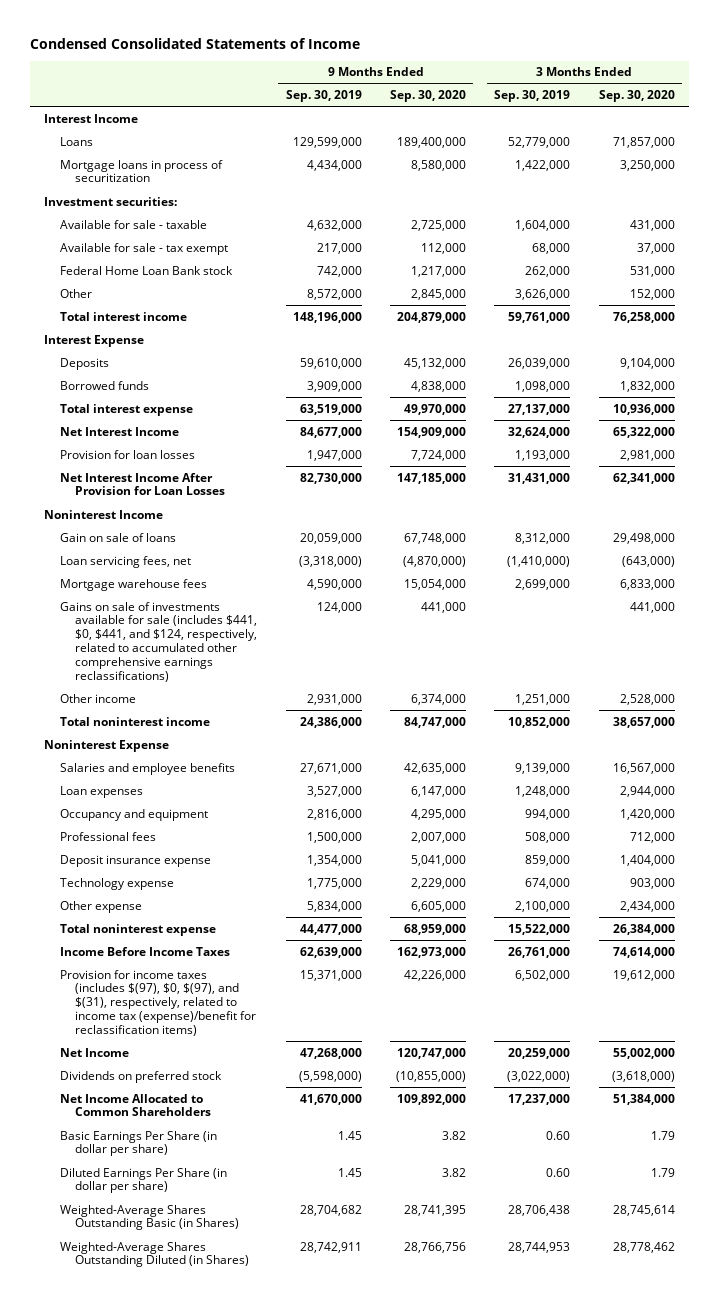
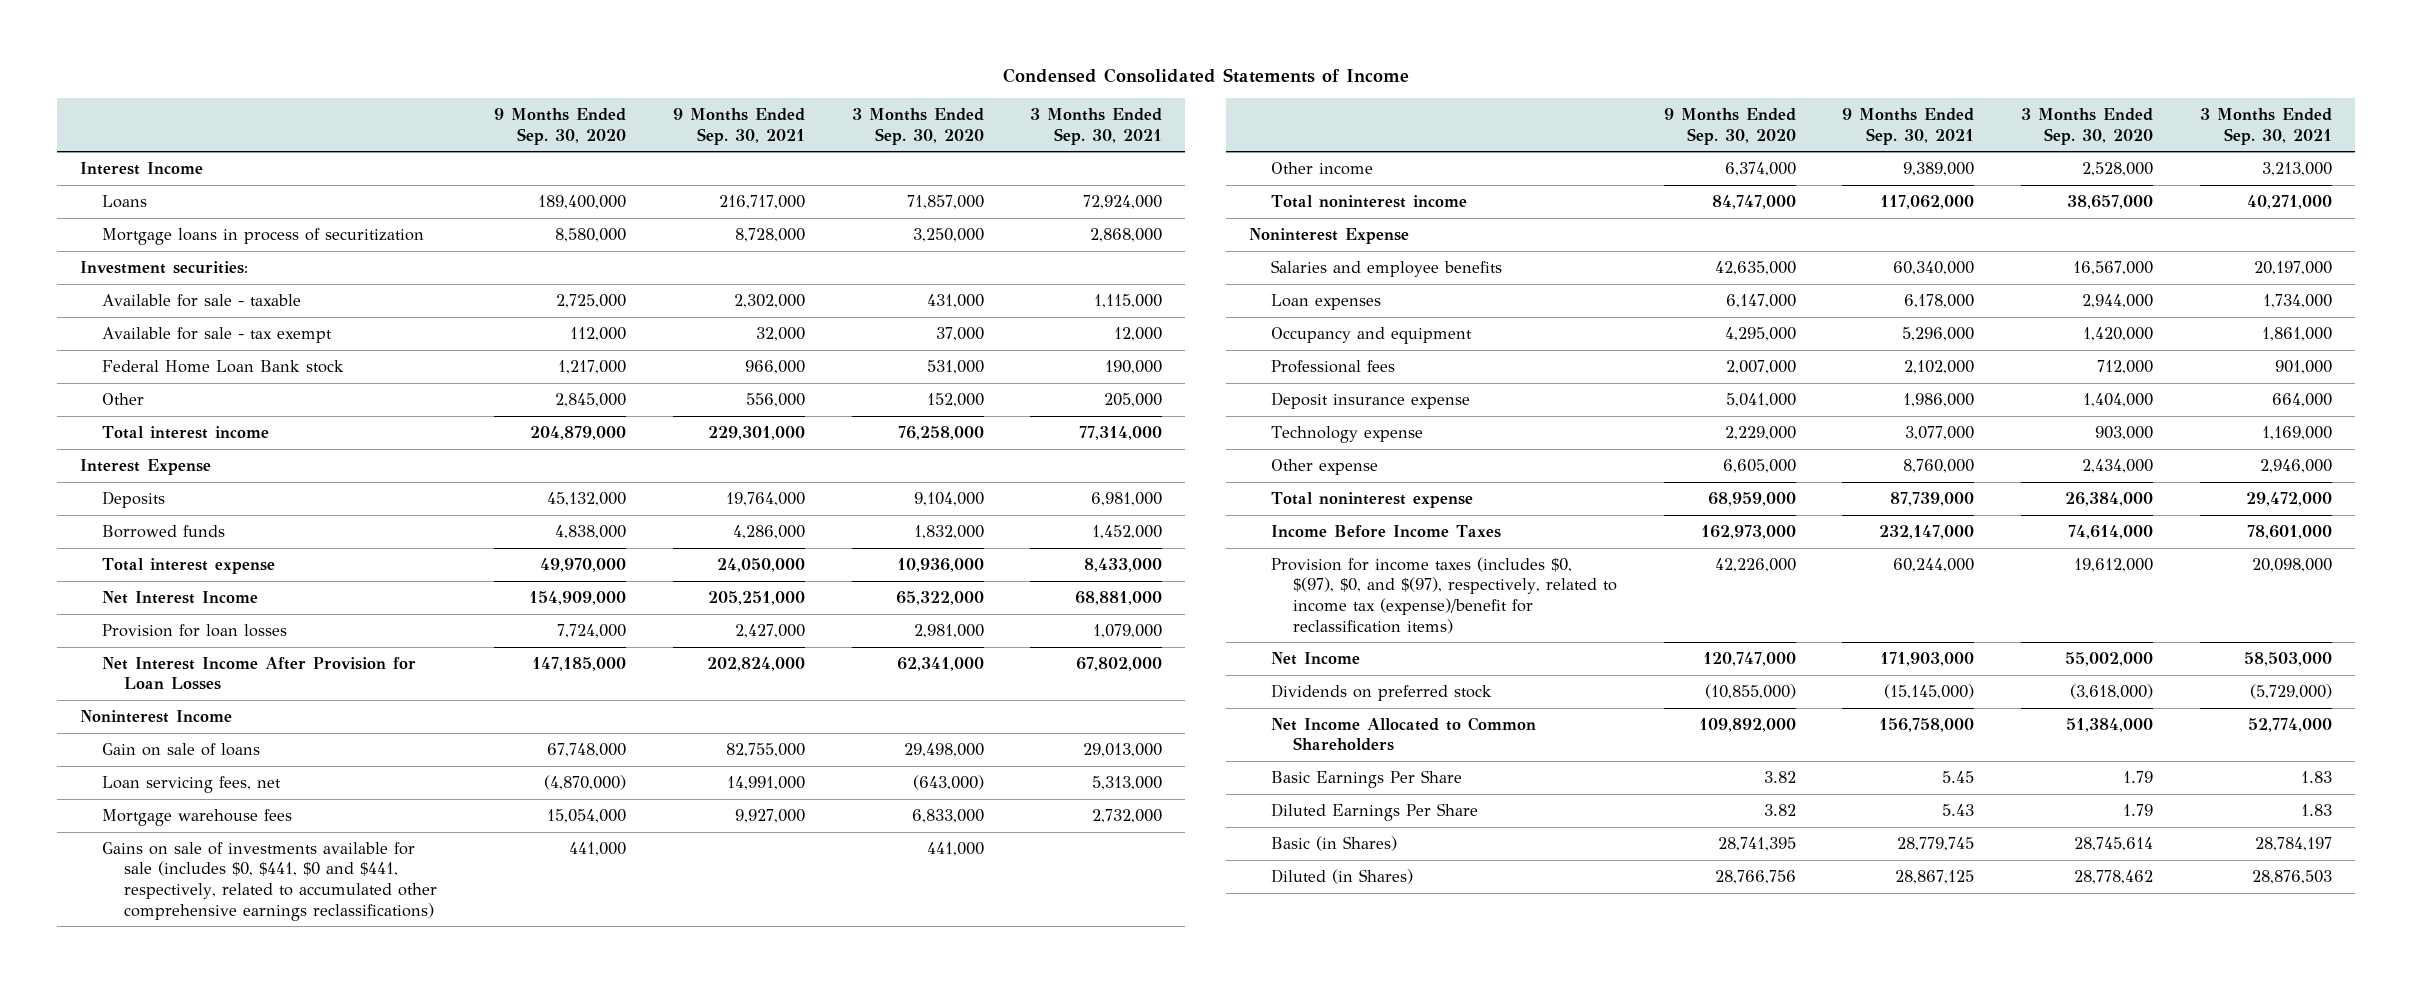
[285,90,362,103] Sep. 30, 2019 -> none
[494,90,571,103] Sep. 30, 2019 -> none
none -> [672,108,805,145] 9 Months Ended Sep. 30, 2021
none -> [1030,108,1163,145] 3 Months Ended Sep. 30, 2021
[59,601,258,682] Gains on sale of investments available for sale (includes $441, $0, $441, and $124, respectively, related to accumulated other comprehensive earnings reclassifications) -> [101,841,437,921] Gains on sale of investments available for sale (includes $0, $441, $0 and $441, respectively, related to accumulated other comprehensive earnings reclassifications)
[59,969,257,1037] Provision for income taxes (includes $(97), $0, $(97), and $(31), respectively, related to income tax (expense)/benefit for reclassification items) -> [1271,556,1618,634] Provision for income taxes (includes $0, $(97), $0, and $(97), respectively, related to income tax (expense)/benefit for reclassification items)
[59,1130,217,1157] Basic Earnings Per Share (in dollar per share) -> [1271,769,1463,788] Basic Earnings Per Share
[59,1167,227,1194] Diluted Earnings Per Share (in dollar per share) -> [1271,802,1479,821] Diluted Earnings Per Share
[59,1204,240,1231] Weighted-Average Shares Outstanding Basic (in Shares) -> [1271,835,1398,851] Basic (in Shares)
[59,1241,250,1268] Weighted-Average Shares Outstanding Diluted (in Shares) -> [1271,868,1414,884] Diluted (in Shares)

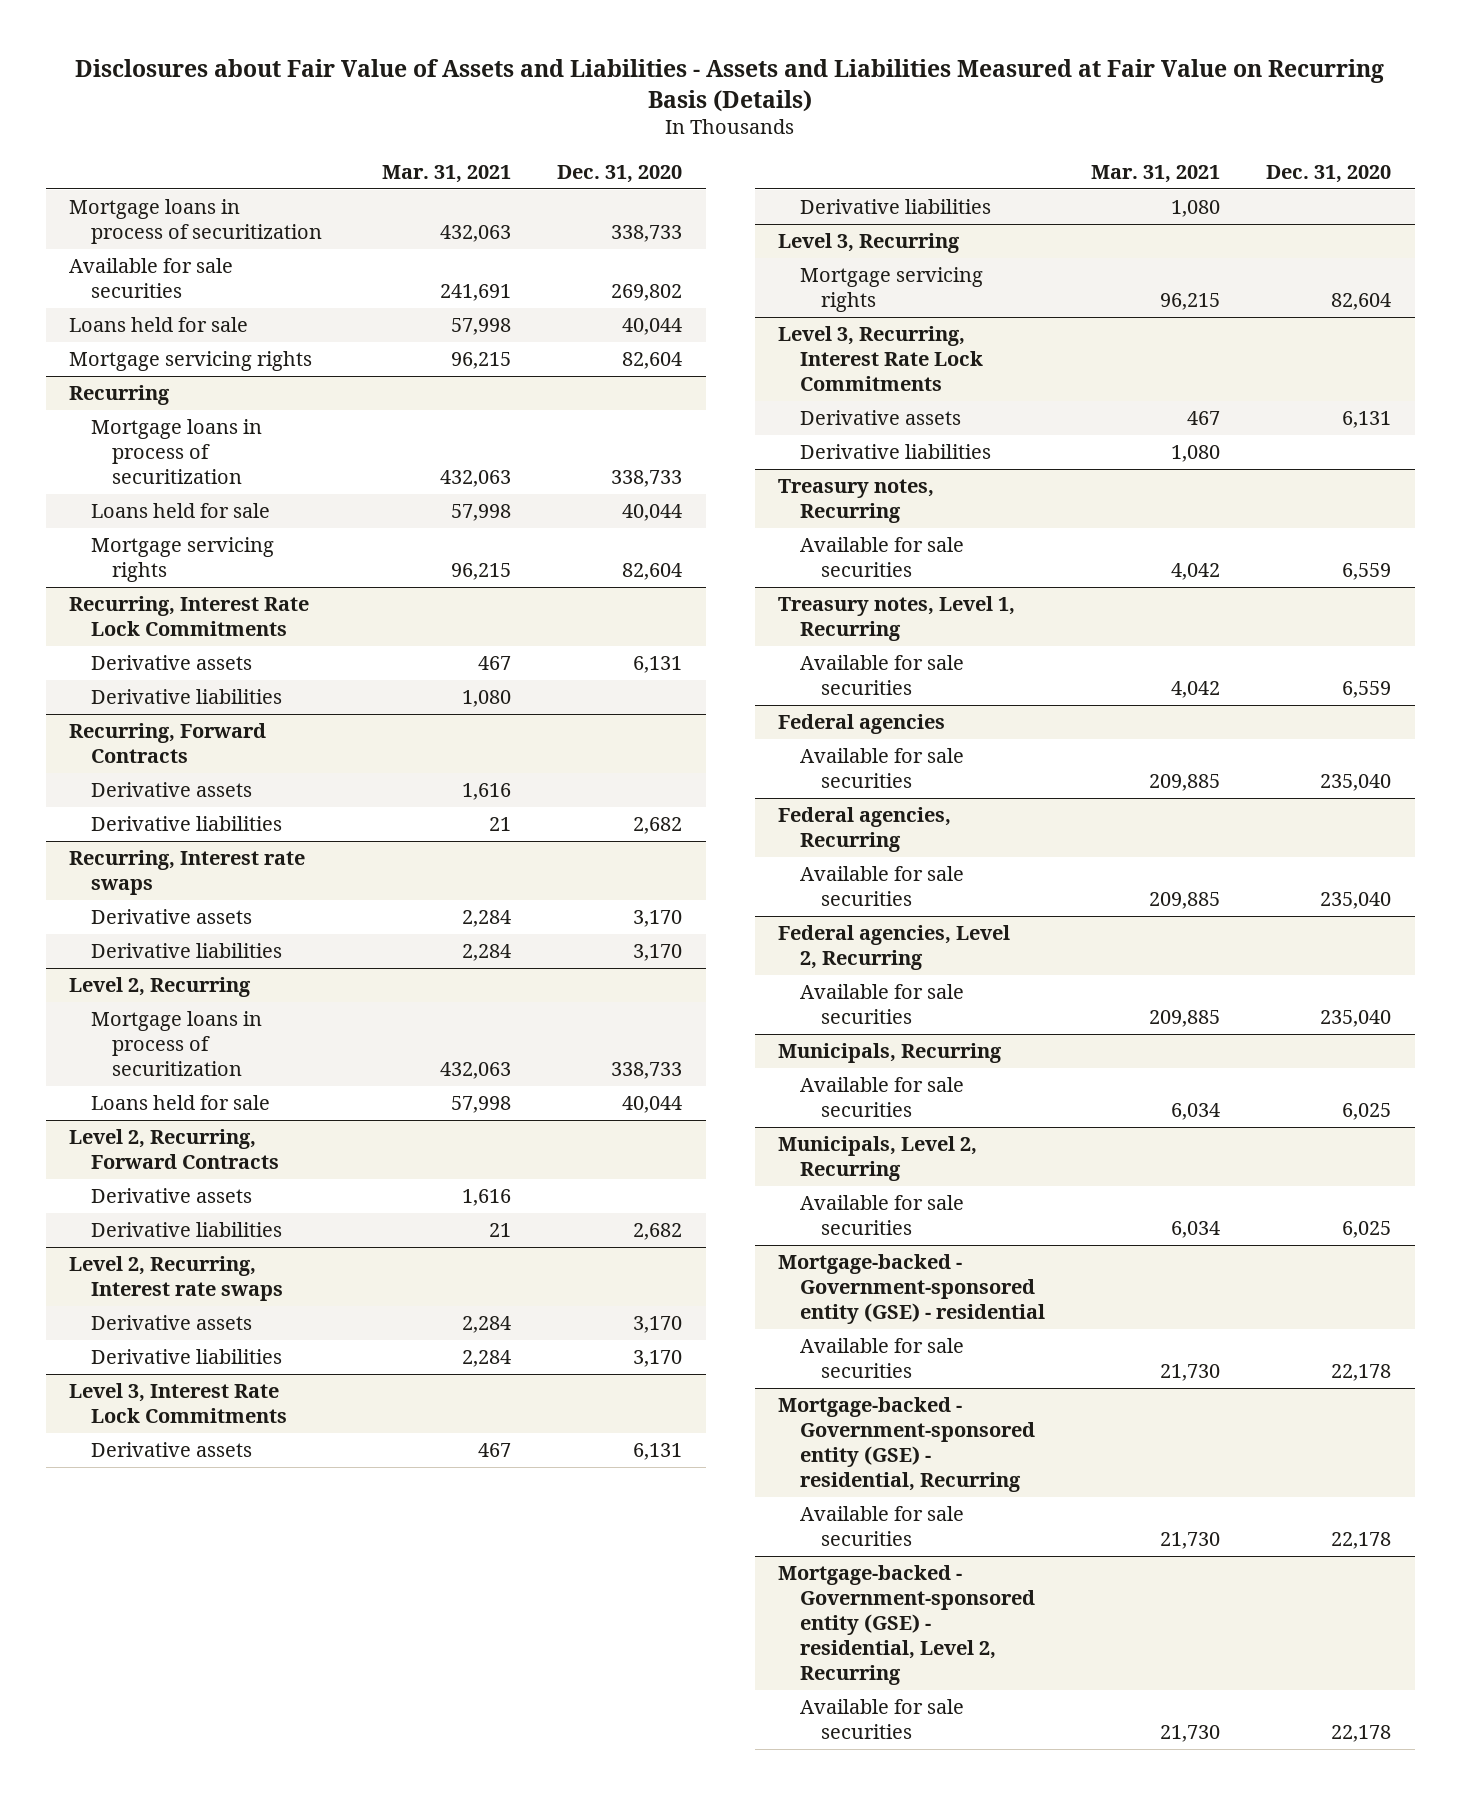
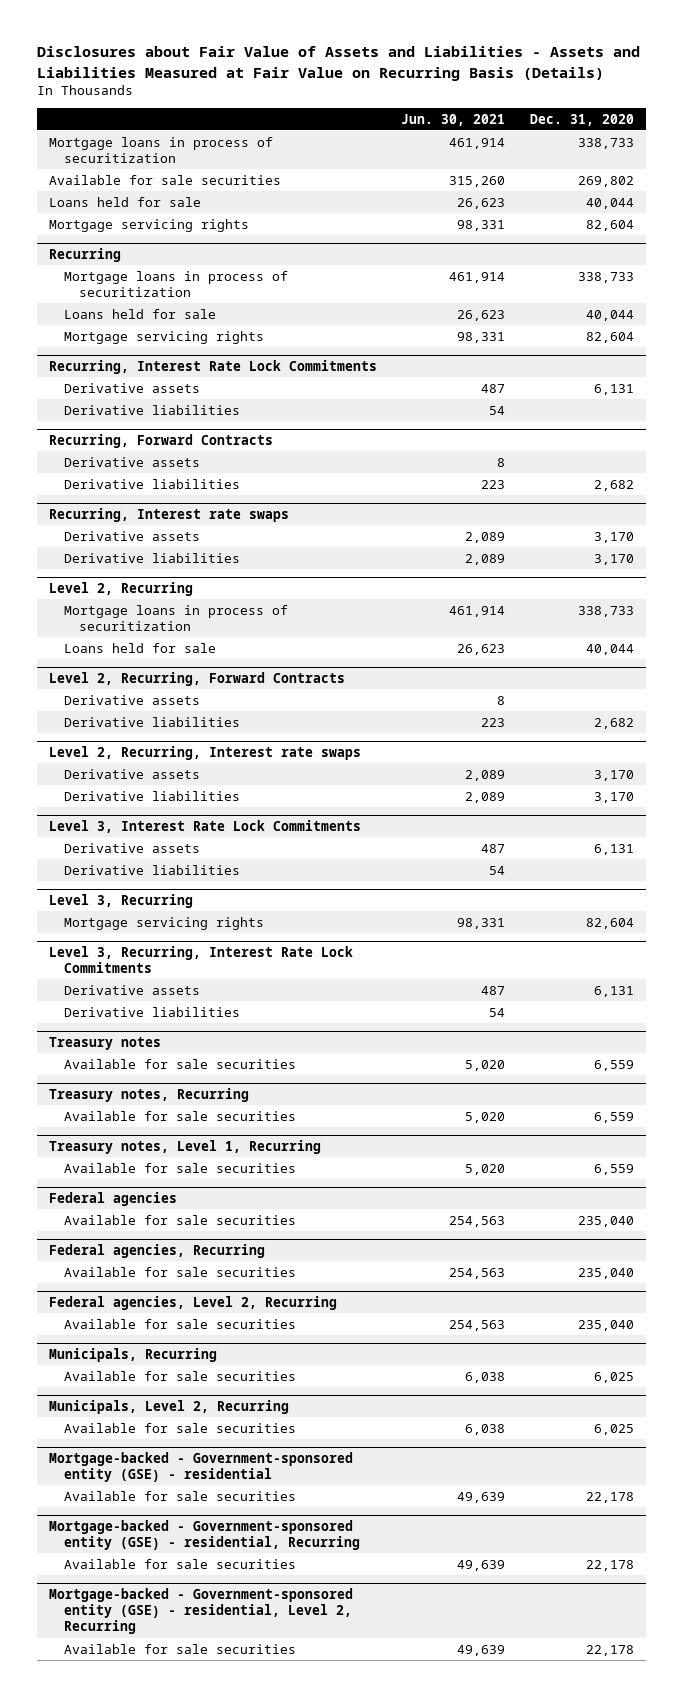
[382,164,512,183] Mar. 31, 2021 -> none
none -> [401,113,506,126] Jun. 30, 2021
none -> [49,1036,162,1050] Treasury notes
none -> [64,1058,297,1069] Available for sale securities

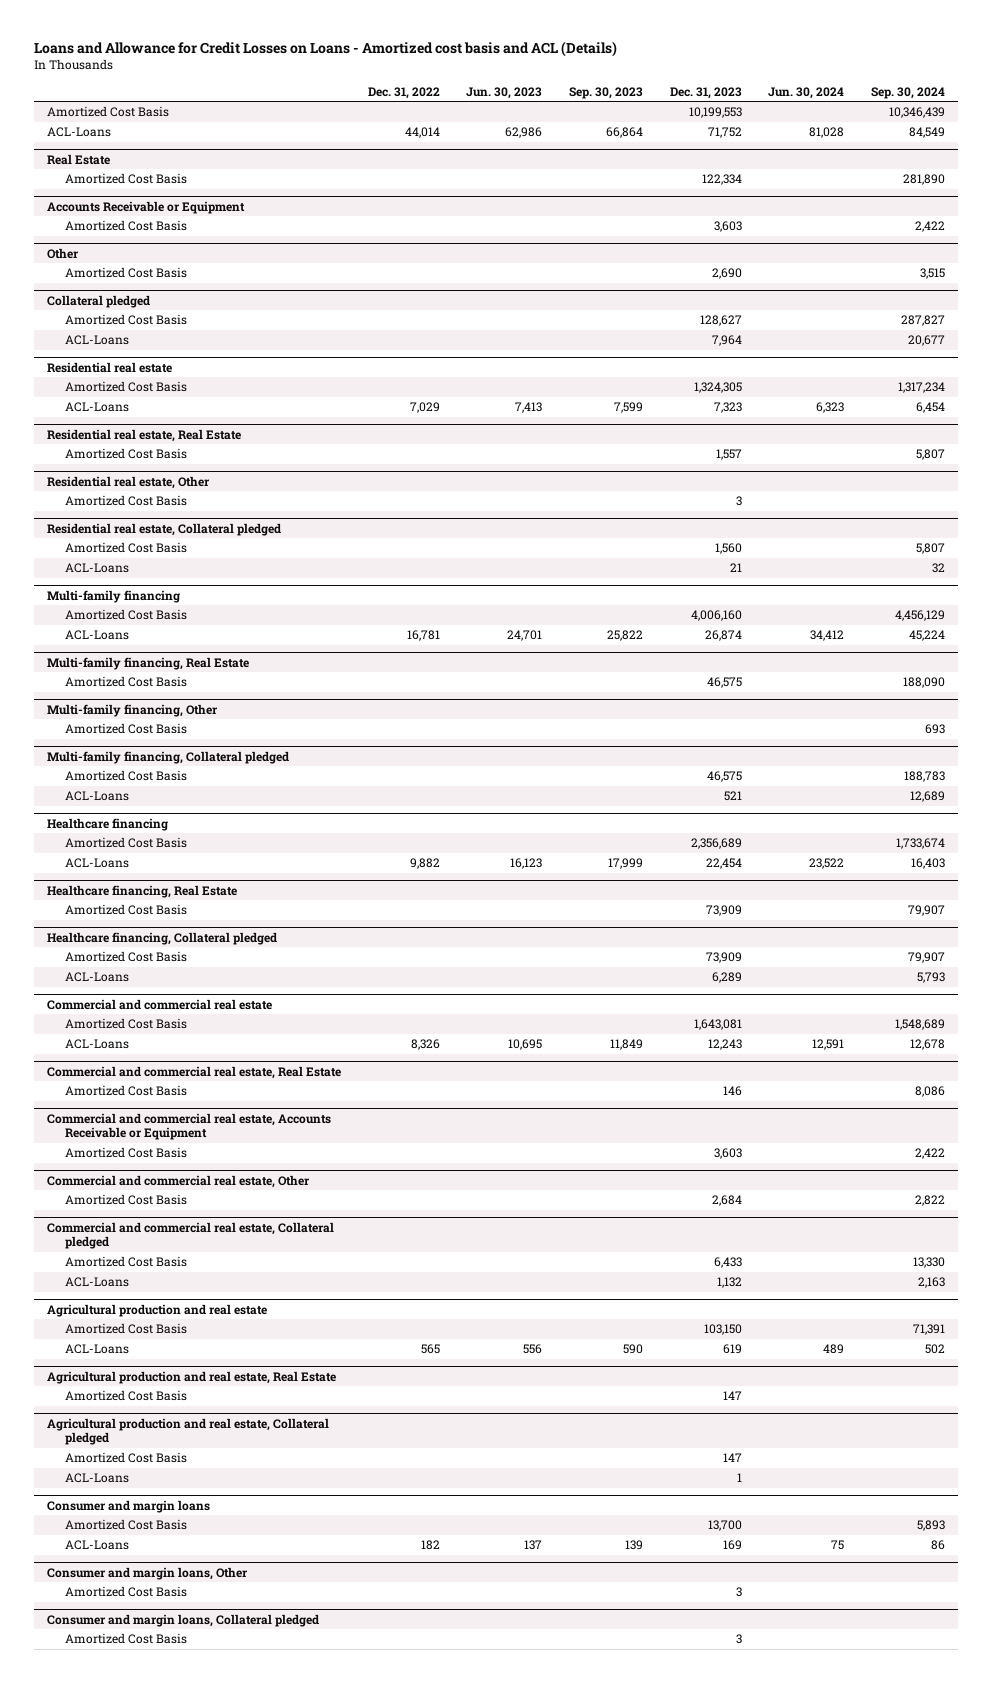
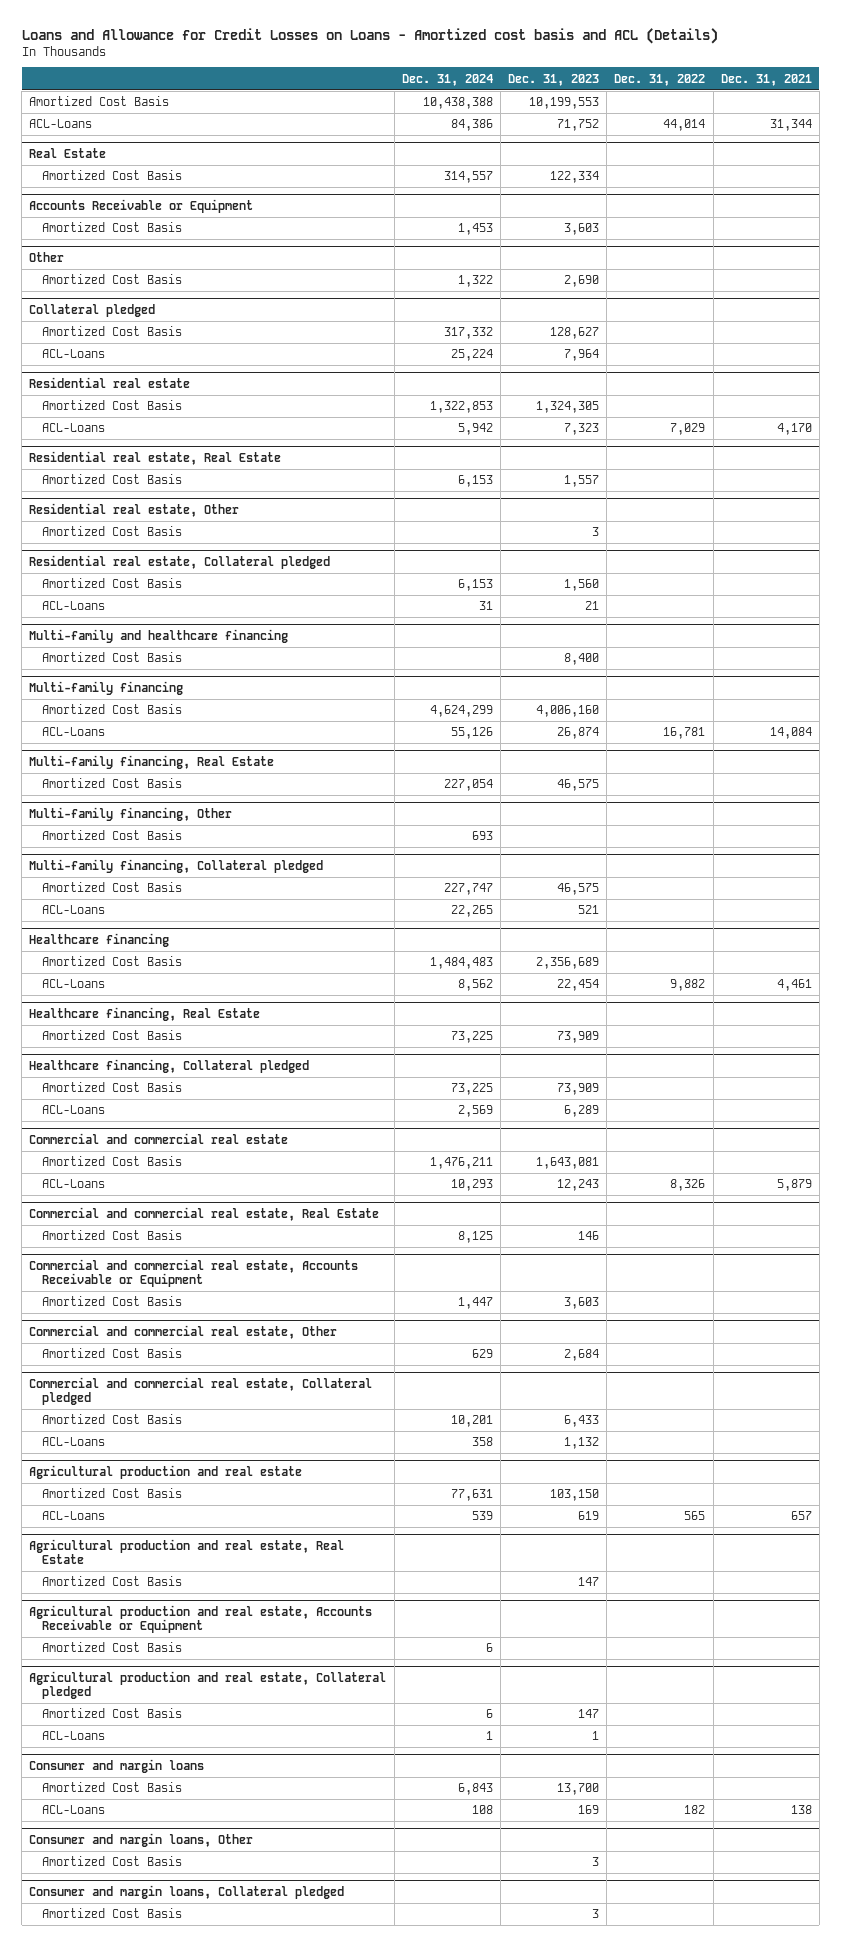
[466,86,543,99] Jun. 30, 2023 -> none
[568,86,643,99] Sep. 30, 2023 -> none
[768,86,845,99] Jun. 30, 2024 -> none
[870,86,945,99] Sep. 30, 2024 -> none
none -> [401,73,493,86] Dec. 31, 2024
none -> [720,73,812,86] Dec. 31, 2021
none -> [29,628,289,643] Multi-family and healthcare financing
none -> [41,652,182,663] Amortized Cost Basis
none -> [29,1604,373,1634] Agricultural production and real estate, Accounts Receivable or Equipment
none -> [41,1642,182,1653] Amortized Cost Basis

